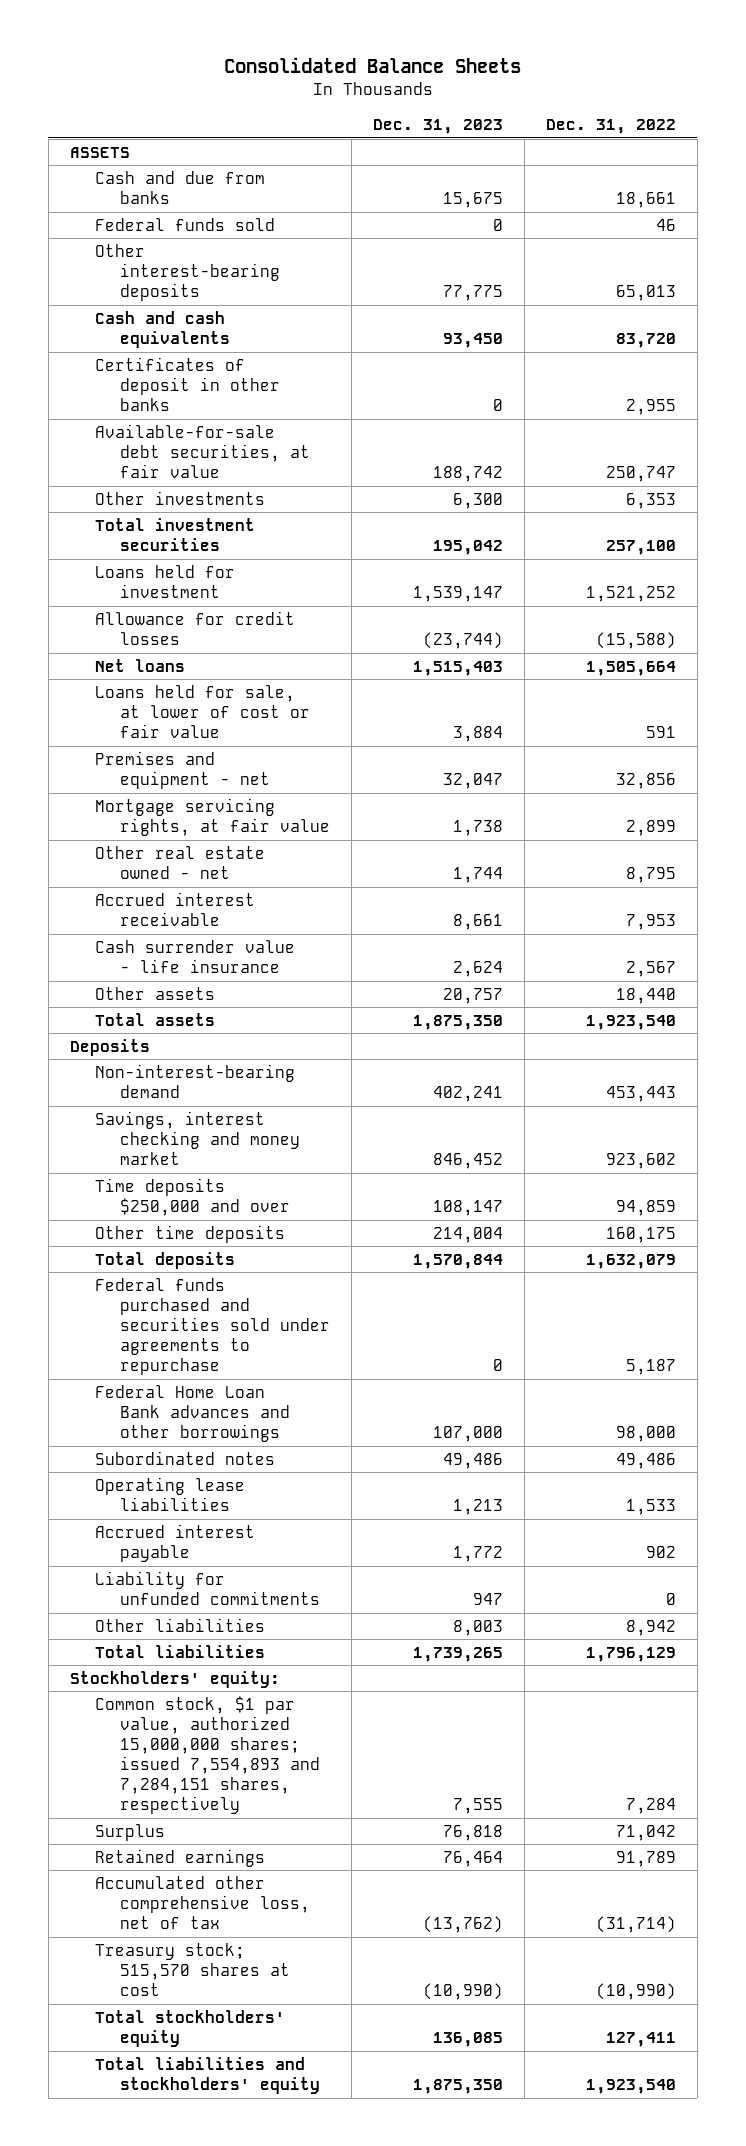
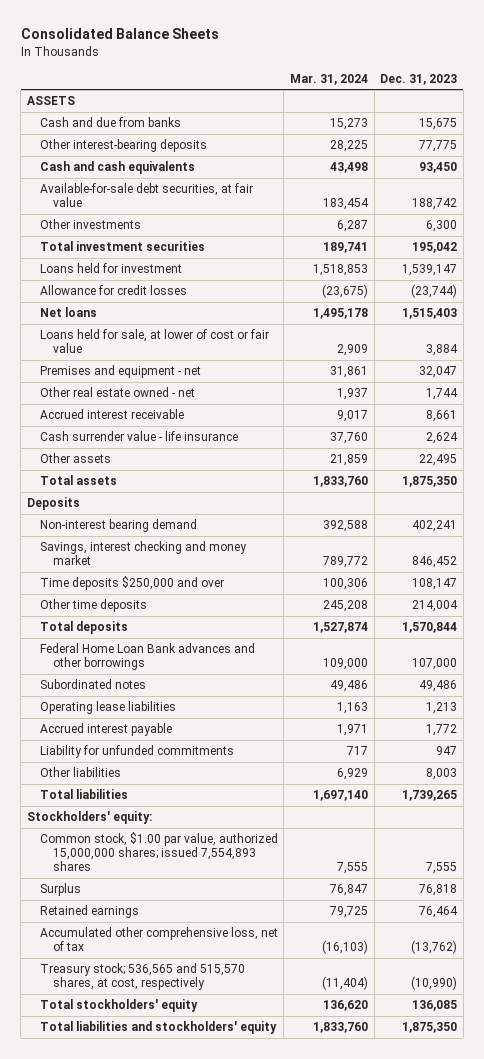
[545,119,676,135] Dec. 31, 2022 -> none
none -> [289,73,368,85] Mar. 31, 2024
[94,217,275,231] Federal funds sold -> none
[94,356,281,412] Certificates of deposit in other banks -> none
[94,797,331,836] Mortgage servicing rights, at fair value -> none
[443,987,504,1004] 20,757 -> [419,454,458,467] 22,495
[94,1063,295,1098] Non-interest-bearing demand -> [39,519,197,533] Non-interest bearing demand
[94,1277,331,1376] Federal funds purchased and securities sold under agreements to repurchase -> none
[94,1695,321,1815] Common stock, $1 par value, authorized 15,000,000 shares; issued 7,554,893 and 7,284,151 shares, respectively -> [39,832,278,872] Common stock, $1.00 par value, authorized 15,000,000 shares; issued 7,554,893 shares
[94,1942,291,1997] Treasury stock; 515,570 shares at cost -> [39,963,245,991] Treasury stock; 536,565 and 515,570 shares, at cost, respectively

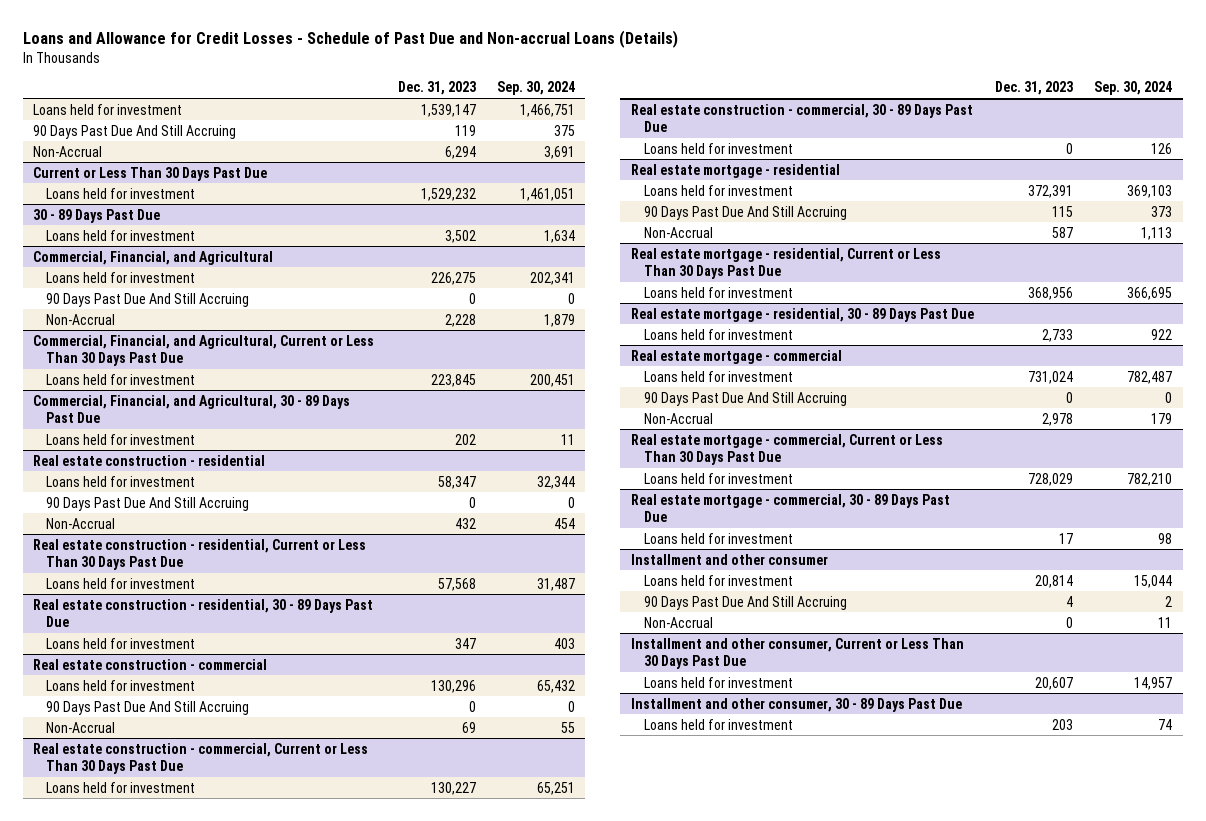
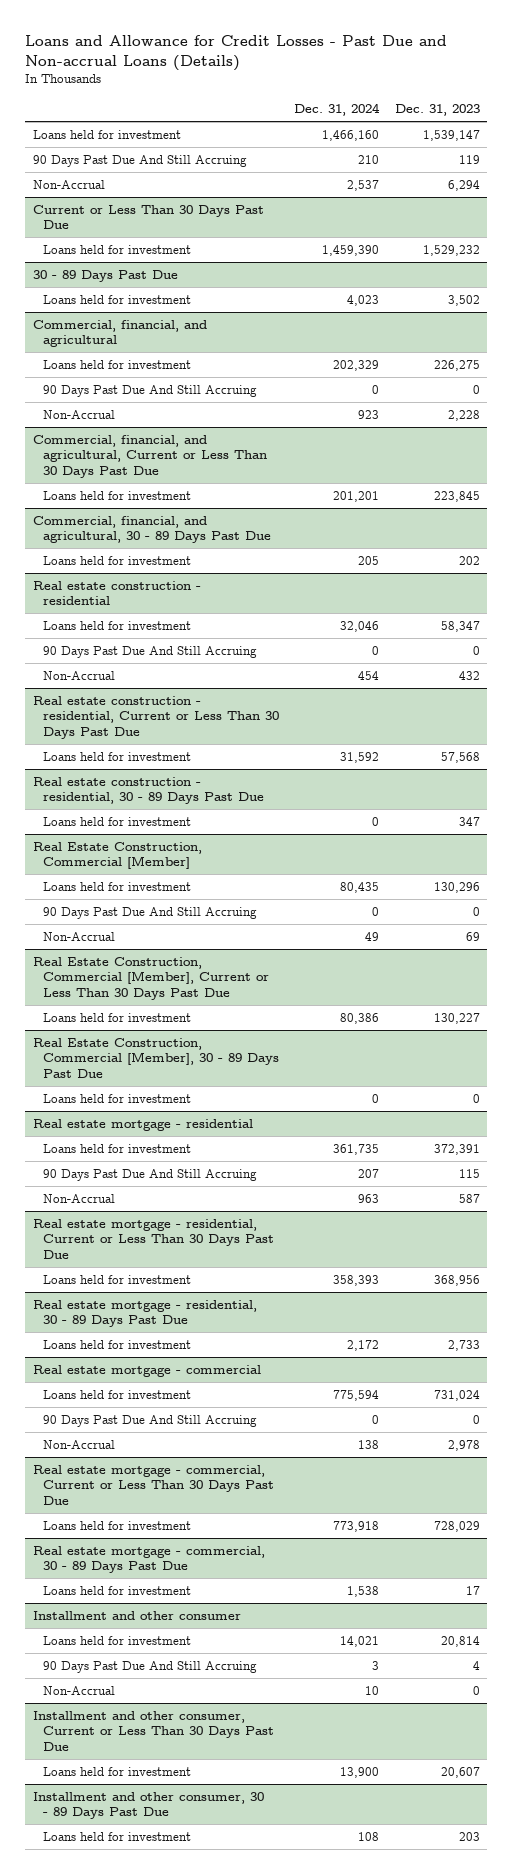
[22,30,678,49] Loans and Allowance for Credit Losses - Schedule of Past Due and Non-accrual Loans (Details) -> [25,34,448,71] Loans and Allowance for Credit Losses - Past Due and Non-accrual Loans (Details)
[496,81,575,96] Sep. 30, 2024 -> none
none -> [294,103,381,117] Dec. 31, 2024
[33,250,274,265] Commercial, Financial, and Agricultural -> [32,319,207,348] Commercial, financial, and agricultural
[33,334,375,367] Commercial, Financial, and Agricultural, Current or Less Than 30 Days Past Due -> [32,434,268,478] Commercial, financial, and agricultural, Current or Less Than 30 Days Past Due
[33,394,351,424] Commercial, Financial, and Agricultural, 30 - 89 Days Past Due -> [32,515,272,544] Commercial, financial, and agricultural, 30 - 89 Days Past Due
[33,658,268,670] Real estate construction - commercial -> [32,841,202,870] Real Estate Construction, Commercial [Member]
[33,742,369,775] Real estate construction - commercial, Current or Less Than 30 Days Past Due -> [32,956,270,1000] Real Estate Construction, Commercial [Member], Current or Less Than 30 Days Past Due
[630,103,973,133] Real estate construction - commercial, 30 - 89 Days Past Due -> [32,1037,280,1078] Real Estate Construction, Commercial [Member], 30 - 89 Days Past Due

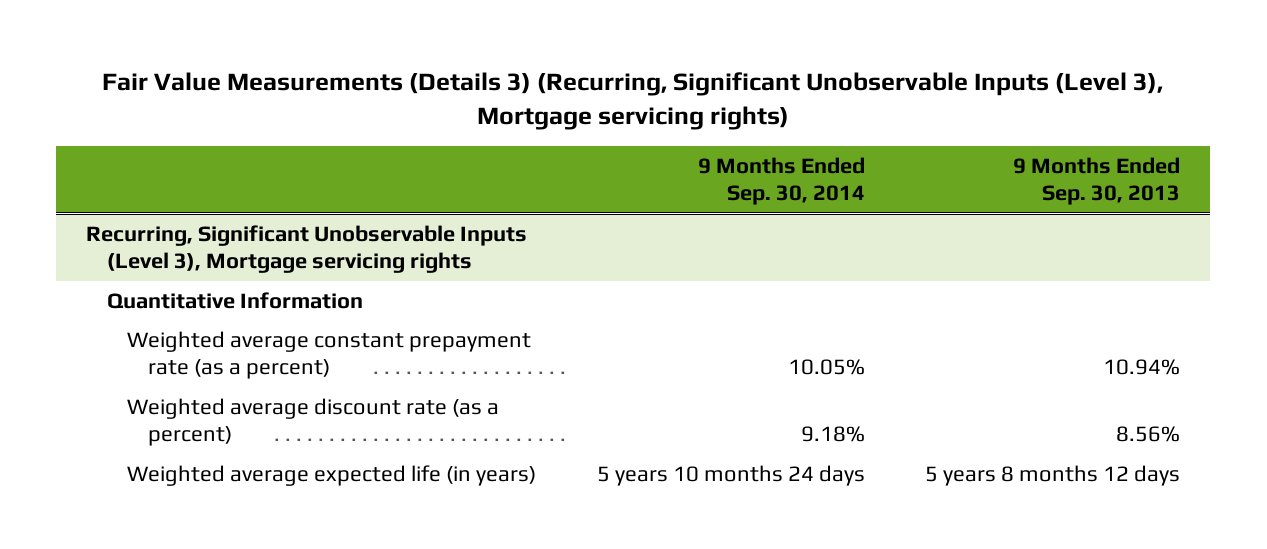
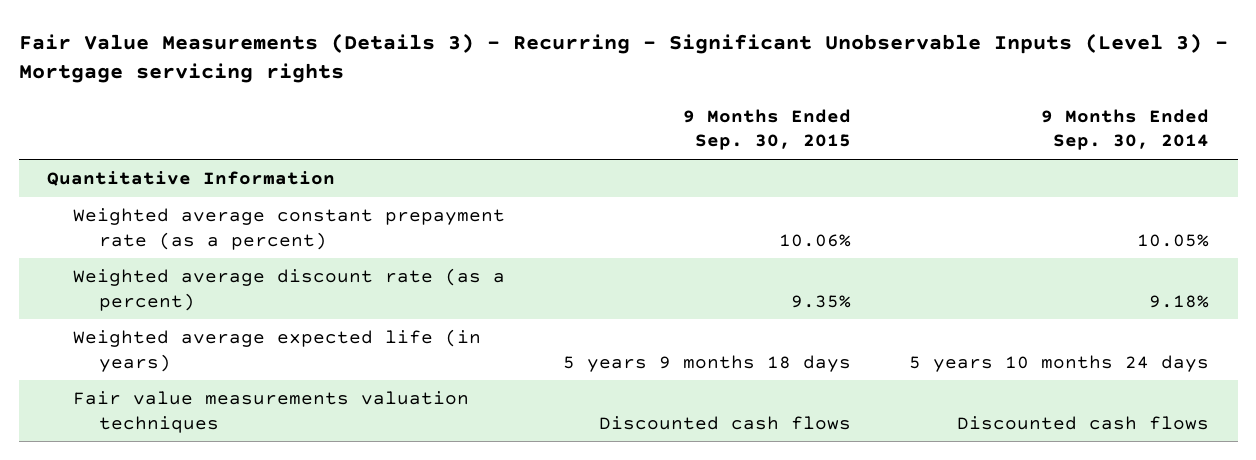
[102,72,1164,131] Fair Value Measurements (Details 3) (Recurring, Significant Unobservable Inputs (Level 3), Mortgage servicing rights) -> [18,32,1228,84] Fair Value Measurements (Details 3) - Recurring - Significant Unobservable Inputs (Level 3) - Mortgage servicing rights
[1013,156,1181,206] 9 Months Ended Sep. 30, 2013 -> none
none -> [683,108,852,151] 9 Months Ended Sep. 30, 2015
[86,224,528,274] Recurring, Significant Unobservable Inputs (Level 3), Mortgage servicing rights -> none
none -> [73,391,470,433] Fair value measurements valuation techniques

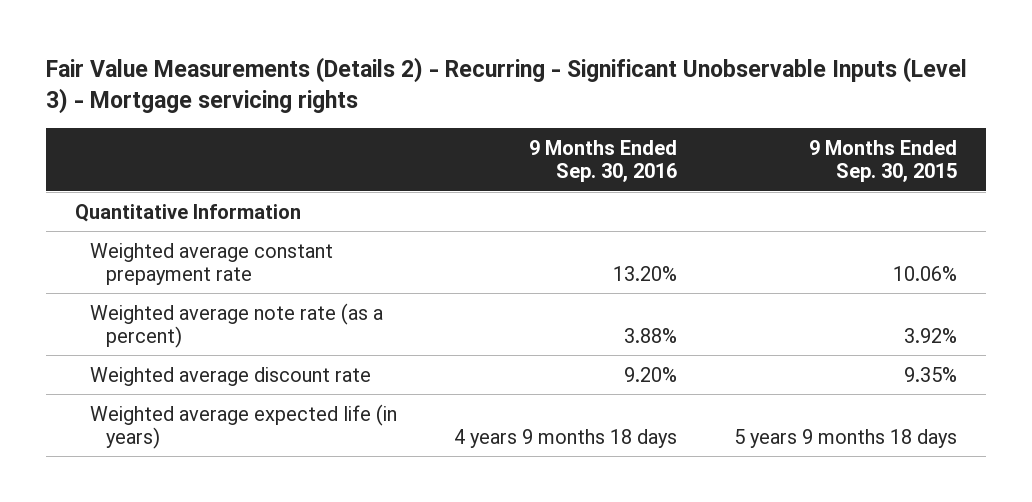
[18,32,1228,84] Fair Value Measurements (Details 3) - Recurring - Significant Unobservable Inputs (Level 3) - Mortgage servicing rights -> [45,57,967,115] Fair Value Measurements (Details 2) - Recurring - Significant Unobservable Inputs (Level 3) - Mortgage servicing rights
[1041,108,1210,151] 9 Months Ended Sep. 30, 2014 -> none
none -> [529,139,678,183] 9 Months Ended Sep. 30, 2016
[73,208,506,250] Weighted average constant prepayment rate (as a percent) -> [90,242,334,285] Weighted average constant prepayment rate
none -> [90,302,384,348] Weighted average note rate (as a percent)
[73,268,506,311] Weighted average discount rate (as a percent) -> [90,366,372,386] Weighted average discount rate
[73,391,470,433] Fair value measurements valuation techniques -> none

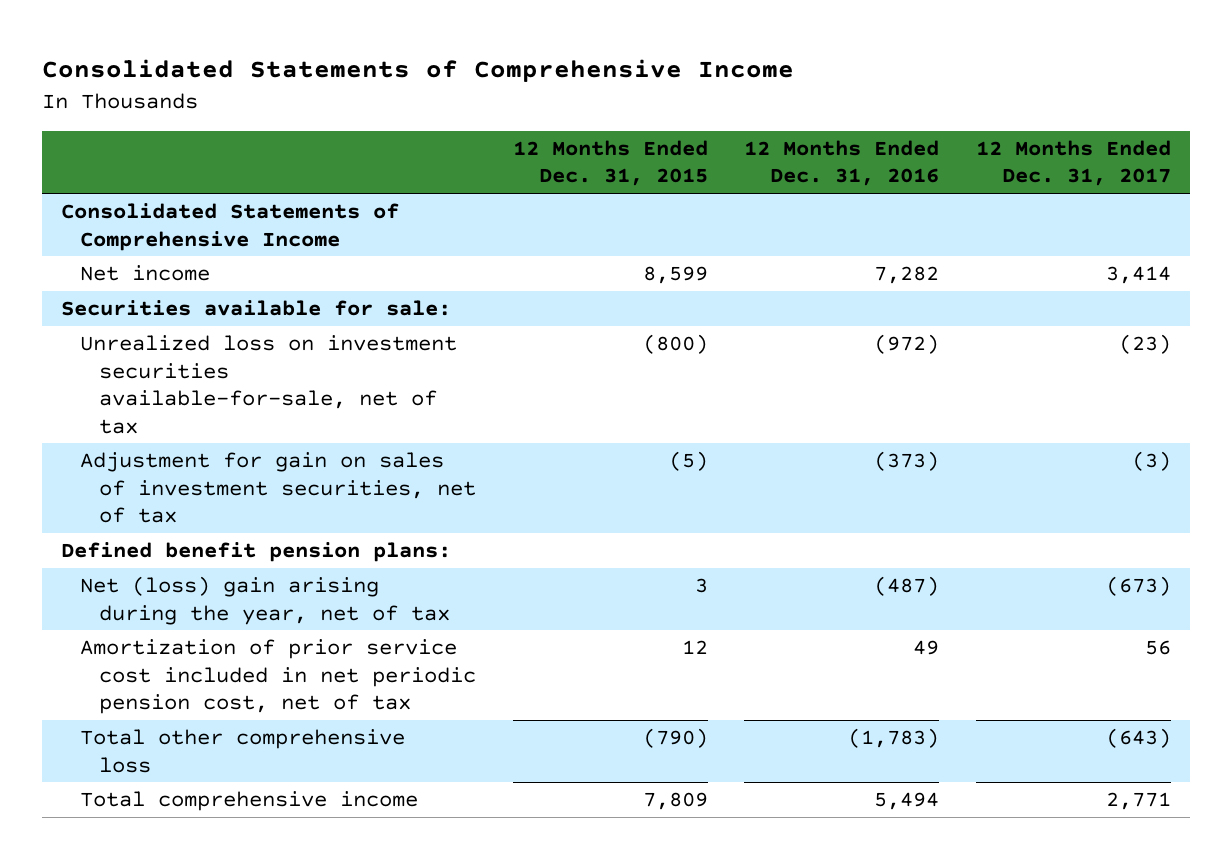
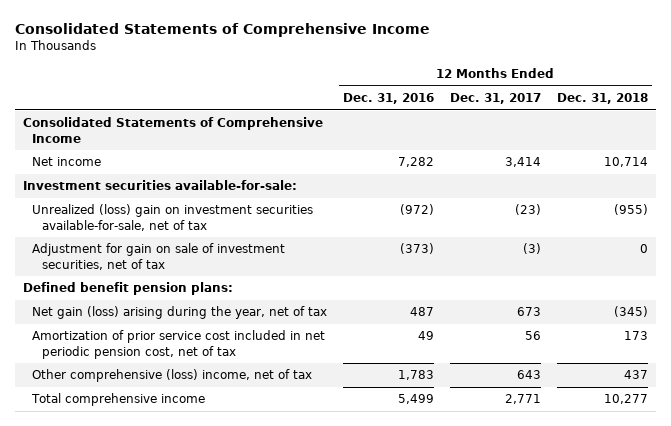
[512,139,708,187] 12 Months Ended Dec. 31, 2015 -> none
none -> [556,93,648,105] Dec. 31, 2018
[60,300,451,317] Securities available for sale: -> [22,180,297,191] Investment securities available-for-sale:
[79,335,457,434] Unrealized loss on investment securities available-for-sale, net of tax -> [32,204,314,231] Unrealized (loss) gain on investment securities available-for-sale, net of tax
[79,452,476,524] Adjustment for gain on sales of investment securities, net of tax -> [32,243,286,270] Adjustment for gain on sale of investment securities, net of tax
[79,576,450,625] Net (loss) gain arising during the year, net of tax -> [32,306,328,320] Net gain (loss) arising during the year, net of tax
[874,576,940,597] (487) -> [410,307,435,317] 487
[1106,576,1172,597] (673) -> [516,307,541,317] 673
[79,729,405,773] Total other comprehensive loss -> [32,369,313,383] Other comprehensive (loss) income, net of tax
[848,728,940,749] (1,783) -> [398,370,435,381] 1,783
[1106,728,1172,749] (643) -> [516,370,541,380] 643
[874,792,940,811] 5,494 -> [398,394,435,405] 5,499

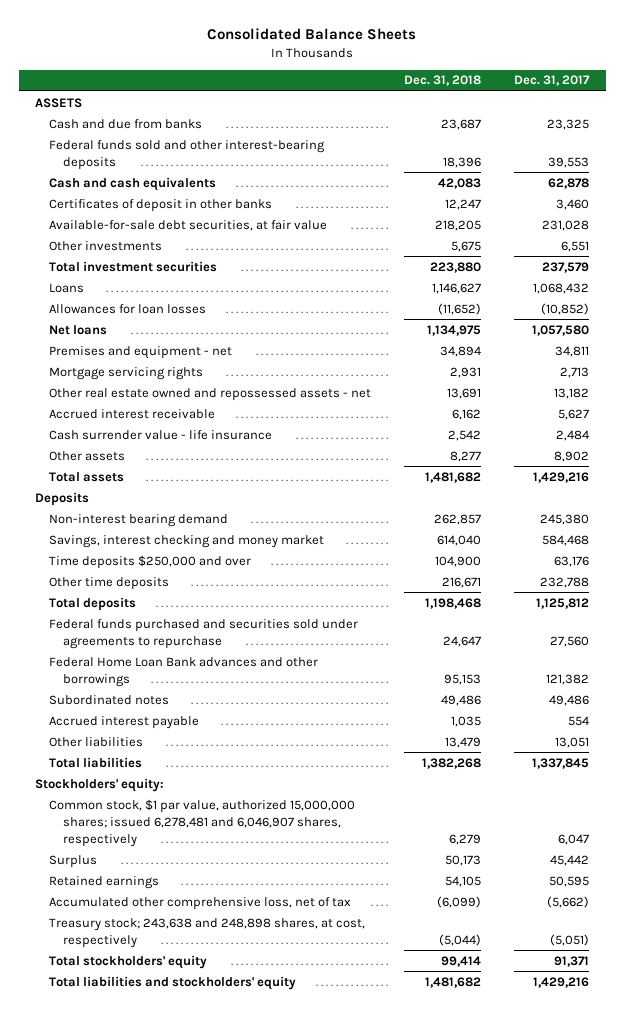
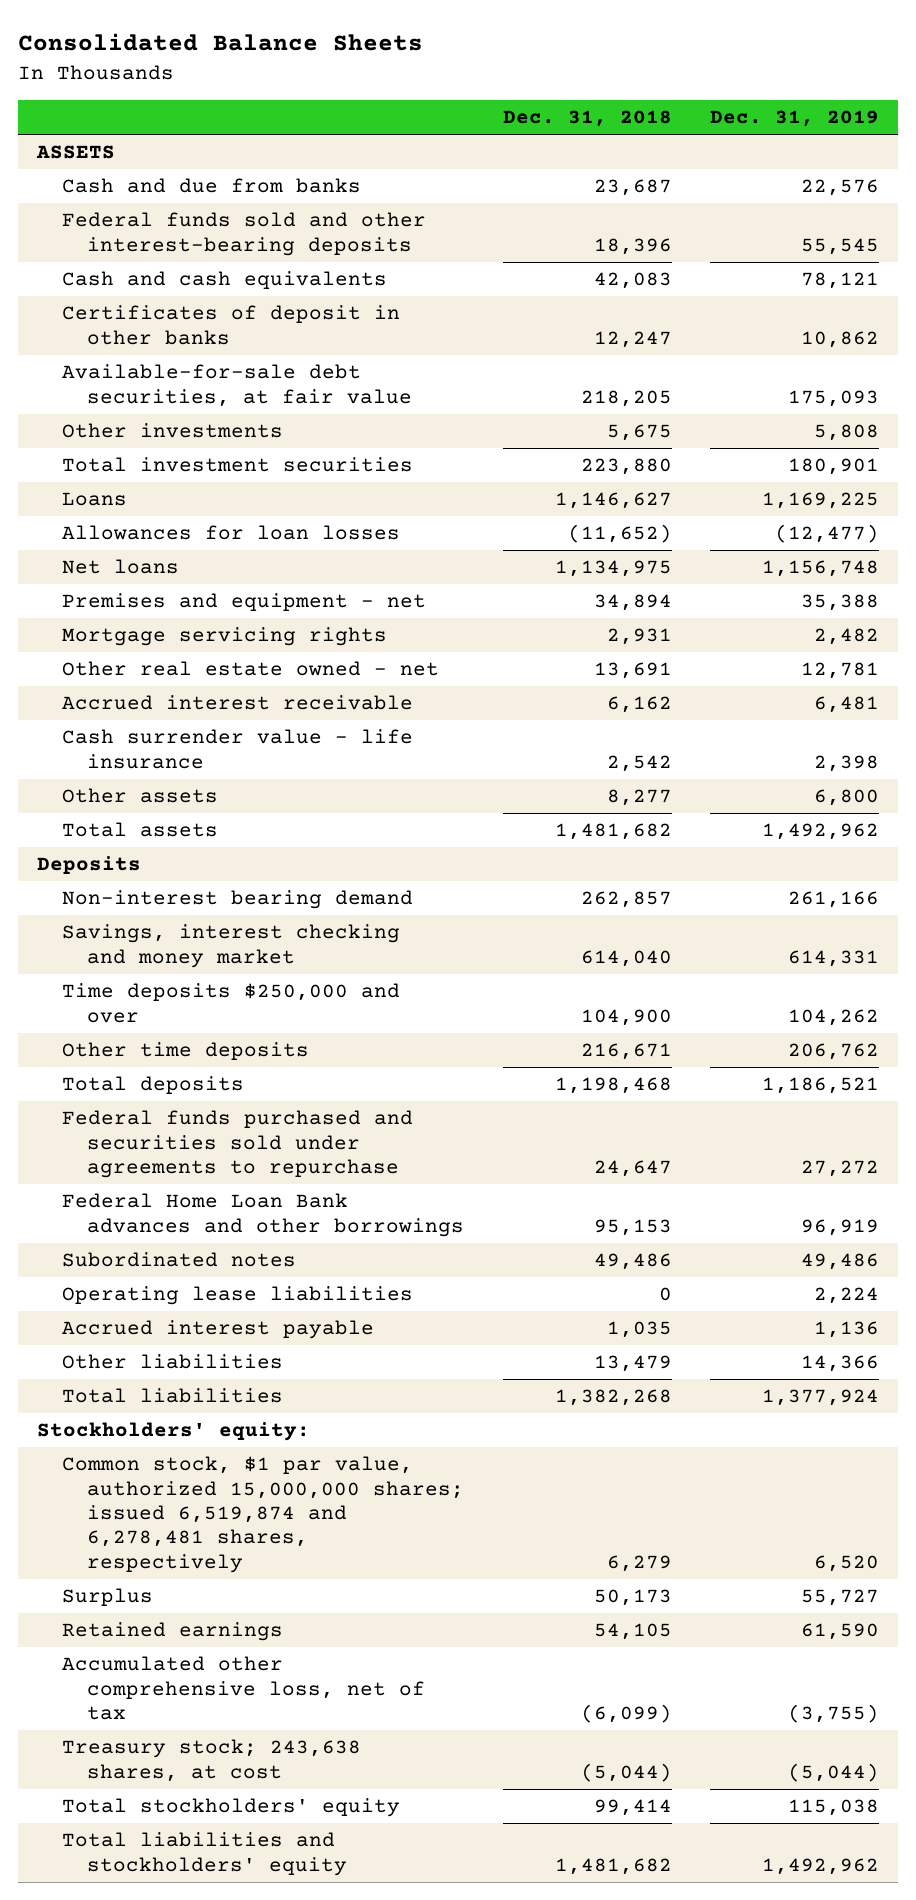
[514,75,591,87] Dec. 31, 2017 -> none
none -> [710,110,880,128] Dec. 31, 2019
[49,387,372,401] Other real estate owned and repossessed assets - net -> [62,661,440,677] Other real estate owned - net
none -> [62,1286,414,1306] Operating lease liabilities
[49,798,356,847] Common stock, $1 par value, authorized 15,000,000 shares; issued 6,278,481 and 6,046,907 shares, respectively -> [62,1456,465,1573] Common stock, $1 par value, authorized 15,000,000 shares; issued 6,519,874 and 6,278,481 shares, respectively
[49,917,366,948] Treasury stock; 243,638 and 248,898 shares, at cost, respectively -> [62,1739,362,1782] Treasury stock; 243,638 shares, at cost

